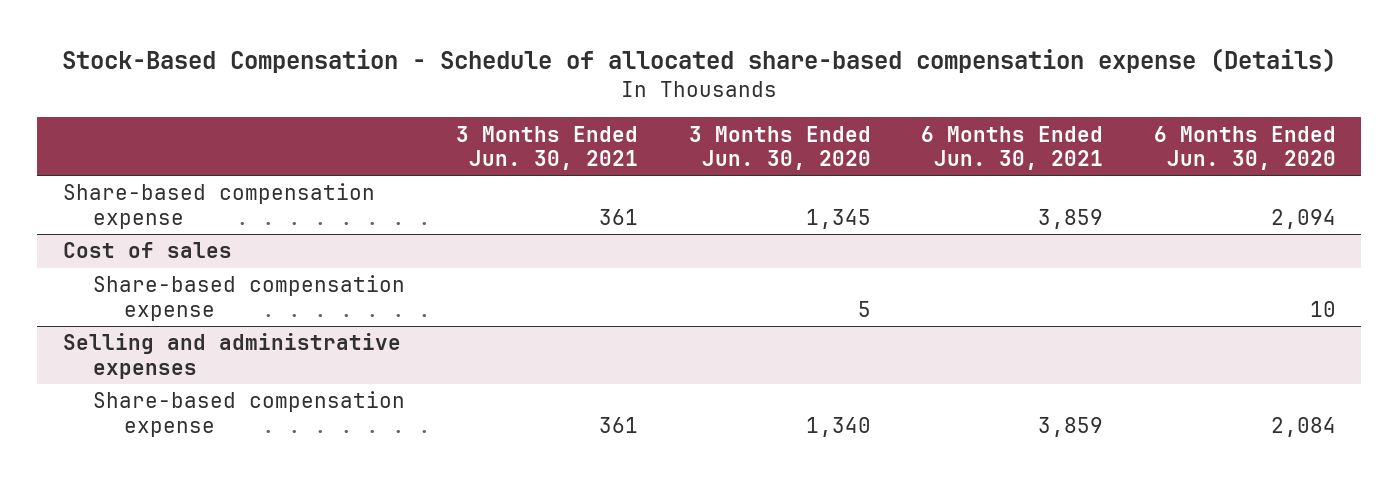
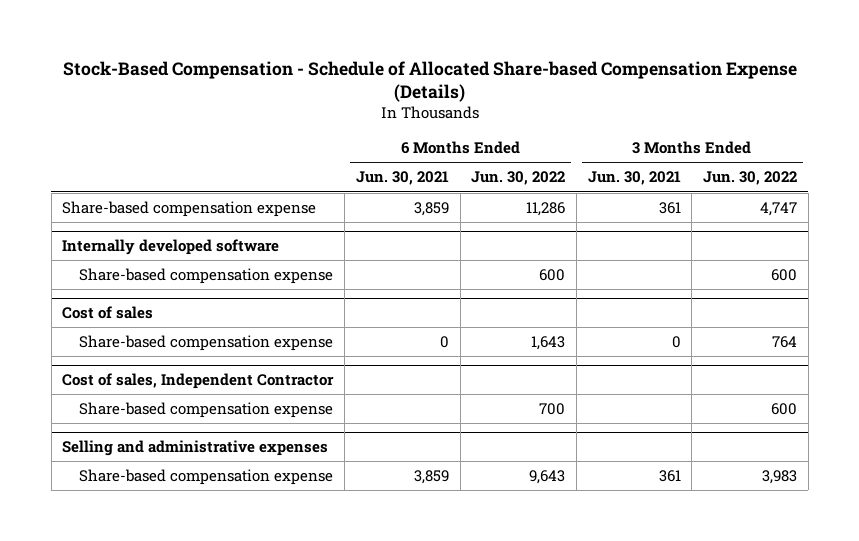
[62,48,1337,74] Stock-Based Compensation - Schedule of allocated share-based compensation expense (Details) -> [62,60,797,102] Stock-Based Compensation - Schedule of Allocated Share-based Compensation Expense (Details)
[688,125,871,171] 3 Months Ended Jun. 30, 2020 -> none
[1153,125,1336,171] 6 Months Ended Jun. 30, 2020 -> none
none -> [471,171,566,186] Jun. 30, 2022
none -> [702,171,797,186] Jun. 30, 2022
none -> [62,238,280,255] Internally developed software
none -> [78,267,333,284] Share-based compensation expense
none -> [78,334,333,351] Share-based compensation expense
none -> [62,372,335,389] Cost of sales, Independent Contractor

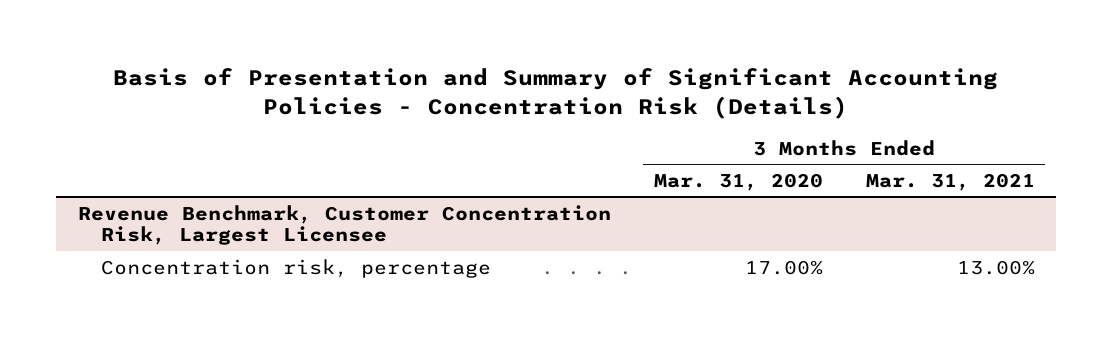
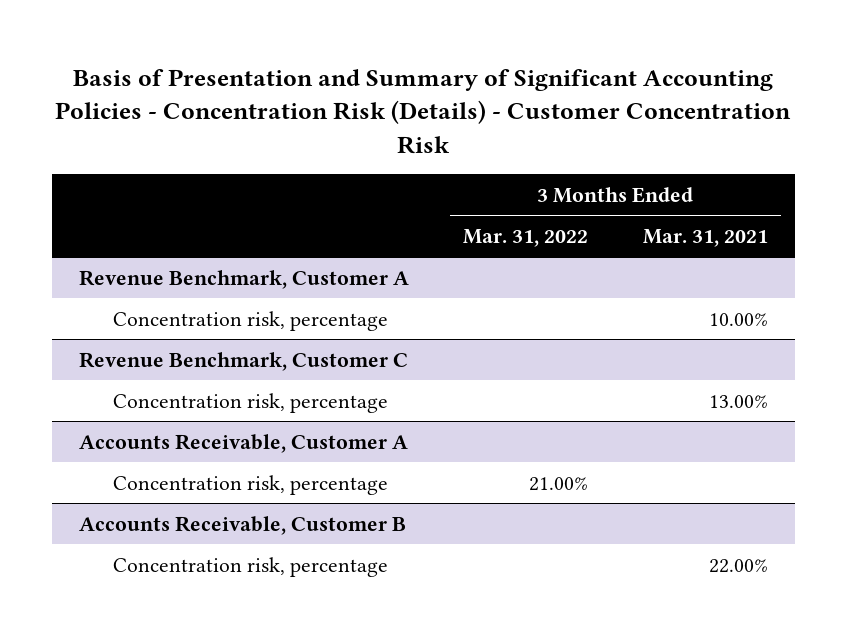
[113,68,999,119] Basis of Presentation and Summary of Significant Accounting Policies - Concentration Risk (Details) -> [55,68,792,154] Basis of Presentation and Summary of Significant Accounting Policies - Concentration Risk (Details) - Customer Concentration Risk
[653,172,823,191] Mar. 31, 2020 -> none
none -> [463,228,589,247] Mar. 31, 2022
[77,204,611,246] Revenue Benchmark, Customer Concentration Risk, Largest Licensee -> none
none -> [79,269,410,289] Revenue Benchmark, Customer A
none -> [112,310,388,331] Concentration risk, percentage
none -> [79,351,409,371] Revenue Benchmark, Customer C
none -> [79,433,409,453] Accounts Receivable, Customer A
none -> [112,474,388,495] Concentration risk, percentage
none -> [79,515,407,535] Accounts Receivable, Customer B
none -> [112,556,388,577] Concentration risk, percentage

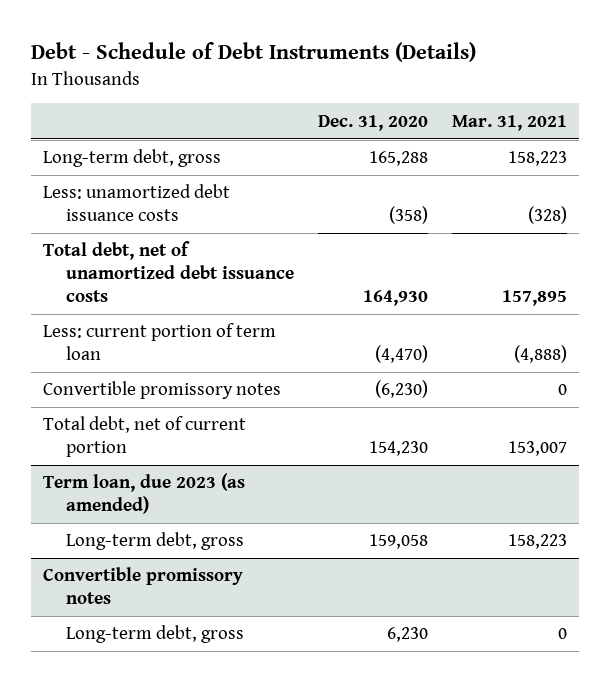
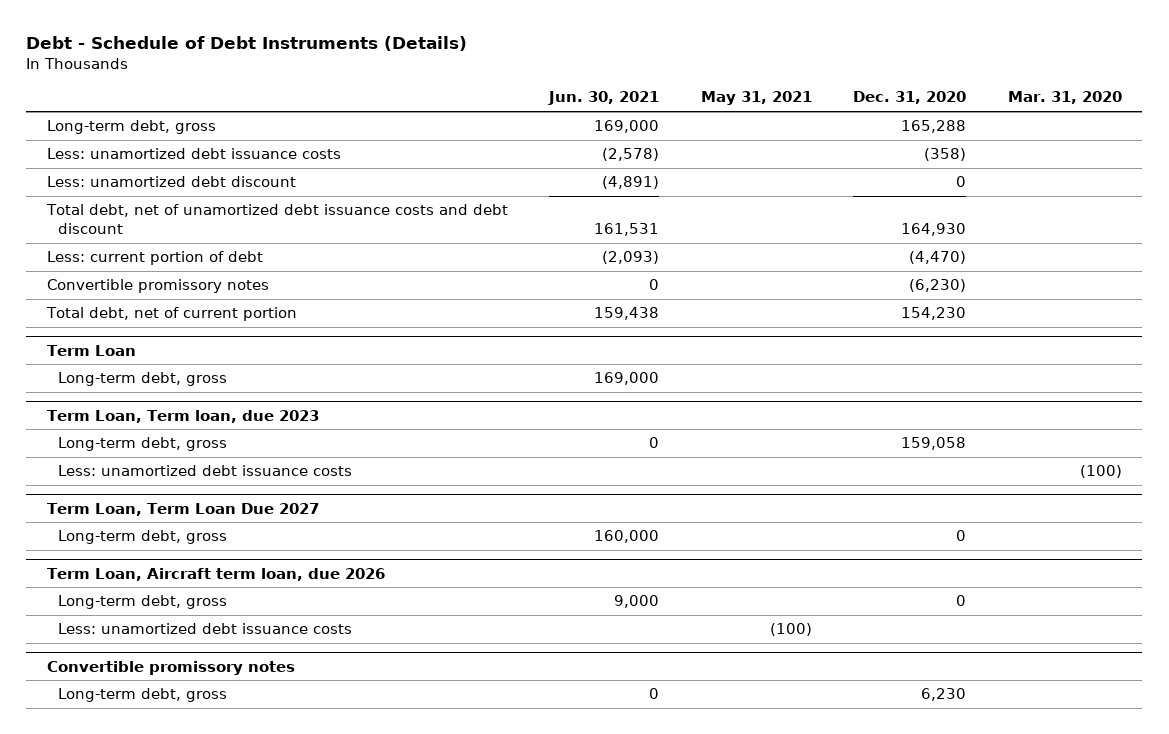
[452,114,568,131] Mar. 31, 2021 -> none
none -> [548,91,660,106] Jun. 30, 2021
none -> [700,91,812,106] May 31, 2021
none -> [1007,91,1122,105] Mar. 31, 2020
none -> [46,176,296,188] Less: unamortized debt discount
[42,241,294,303] Total debt, net of unamortized debt issuance costs -> [45,204,508,234] Total debt, net of unamortized debt issuance costs and debt discount
[42,323,276,361] Less: current portion of term loan -> [46,251,263,266] Less: current portion of debt
[42,473,245,515] Term loan, due 2023 (as amended) -> [46,344,136,356] Term Loan
none -> [58,372,228,387] Long-term debt, gross
none -> [46,409,319,423] Term Loan, Term loan, due 2023
none -> [58,465,353,477] Less: unamortized debt issuance costs
none -> [46,502,319,516] Term Loan, Term Loan Due 2027
none -> [58,530,228,545] Long-term debt, gross
none -> [46,567,385,581] Term Loan, Aircraft term loan, due 2026
none -> [58,595,228,610] Long-term debt, gross
none -> [58,623,353,635] Less: unamortized debt issuance costs

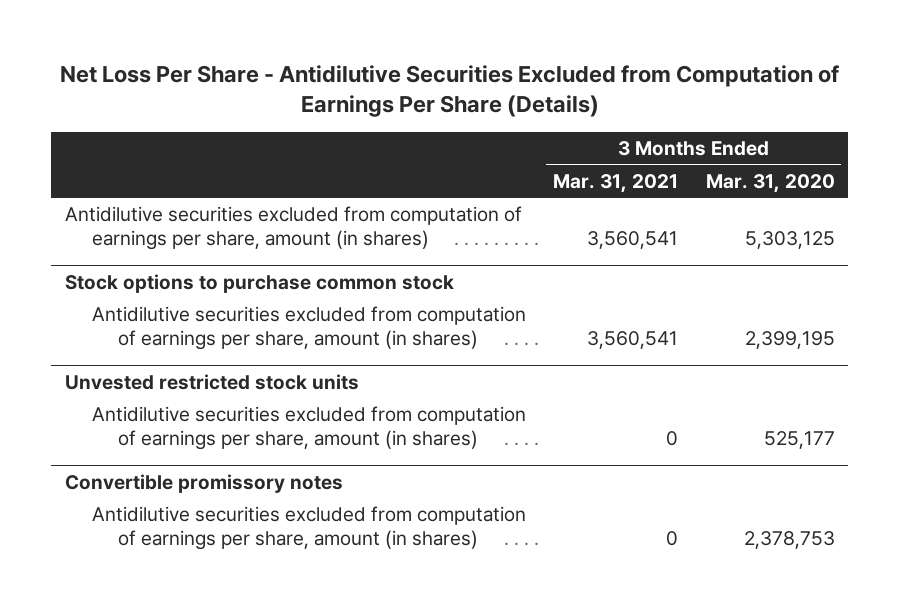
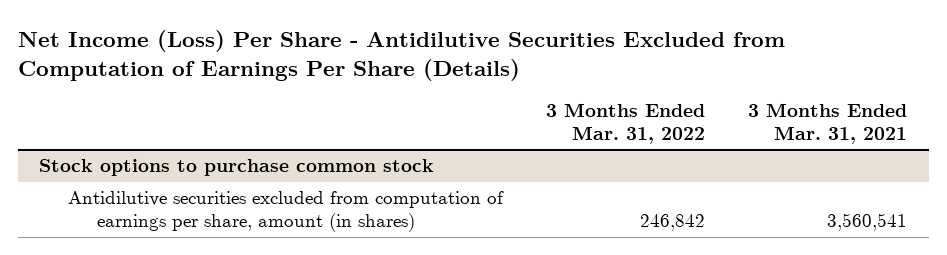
[59,64,839,118] Net Loss Per Share - Antidilutive Securities Excluded from Computation of Earnings Per Share (Details) -> [17,29,785,81] Net Income (Loss) Per Share - Antidilutive Securities Excluded from Computation of Earnings Per Share (Details)
[705,173,835,193] Mar. 31, 2020 -> none
none -> [546,102,706,144] 3 Months Ended Mar. 31, 2022
[65,206,523,250] Antidilutive securities excluded from computation of earnings per share, amount (in shares) -> none
[65,373,360,390] Unvested restricted stock units -> none
[91,406,526,450] Antidilutive securities excluded from computation of earnings per share, amount (in shares) -> none
[65,473,344,493] Convertible promissory notes -> none
[91,506,526,550] Antidilutive securities excluded from computation of earnings per share, amount (in shares) -> none

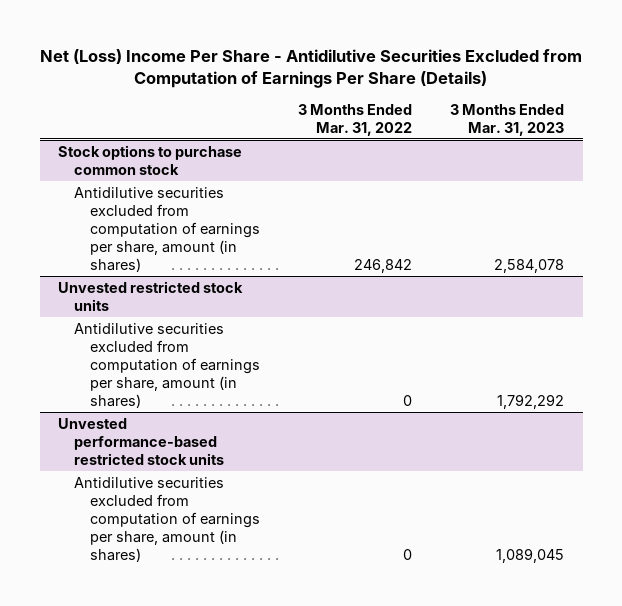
[17,29,785,81] Net Income (Loss) Per Share - Antidilutive Securities Excluded from Computation of Earnings Per Share (Details) -> [40,48,583,88] Net (Loss) Income Per Share - Antidilutive Securities Excluded from Computation of Earnings Per Share (Details)
[748,102,908,144] 3 Months Ended Mar. 31, 2021 -> none
none -> [449,103,564,136] 3 Months Ended Mar. 31, 2023
none -> [58,280,244,311] Unvested restricted stock units
none -> [74,322,261,408] Antidilutive securities excluded from computation of earnings per share, amount (in shares)
none -> [58,417,225,465] Unvested performance-based restricted stock units
none -> [74,476,261,562] Antidilutive securities excluded from computation of earnings per share, amount (in shares)

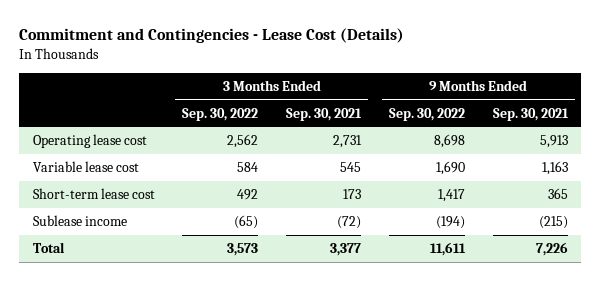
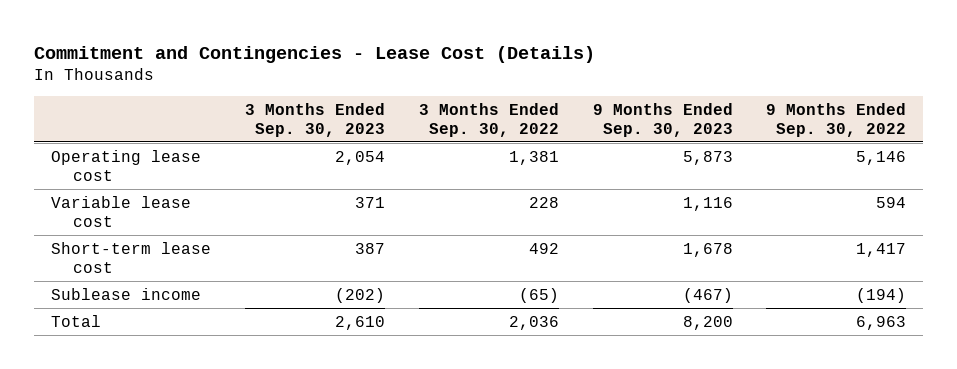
[286,107,363,121] Sep. 30, 2021 -> none
[492,107,569,121] Sep. 30, 2021 -> none
none -> [244,102,385,137] 3 Months Ended Sep. 30, 2023
none -> [592,102,733,137] 9 Months Ended Sep. 30, 2023
[227,134,259,149] 2,562 -> [508,150,559,165] 1,381
[433,134,465,149] 8,698 -> [856,150,907,165] 5,146
[237,162,259,173] 584 -> [528,196,559,208] 228
[435,161,465,176] 1,690 -> [876,196,907,208] 594
[227,243,259,257] 3,573 -> [508,315,559,330] 2,036
[429,242,466,257] 11,611 -> [856,315,907,330] 6,963

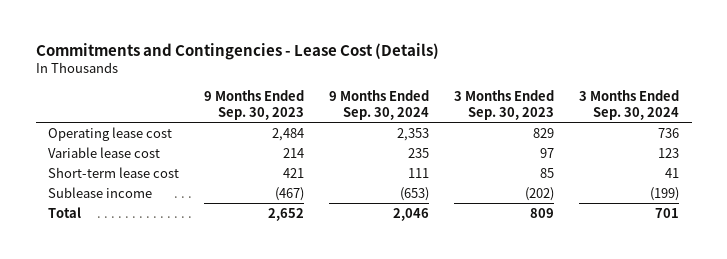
[34,45,596,63] Commitment and Contingencies - Lease Cost (Details) -> [35,42,439,60] Commitments and Contingencies - Lease Cost (Details)
[418,102,559,137] 3 Months Ended Sep. 30, 2022 -> none
[766,102,907,137] 9 Months Ended Sep. 30, 2022 -> none
none -> [329,89,430,120] 9 Months Ended Sep. 30, 2024
none -> [579,89,680,120] 3 Months Ended Sep. 30, 2024
[334,150,385,165] 2,054 -> [533,127,555,138] 829
[682,150,733,165] 5,873 -> [272,127,305,141] 2,484
[354,196,385,208] 371 -> [540,147,555,158] 97
[682,196,733,211] 1,116 -> [283,147,305,158] 214
[354,242,385,254] 387 -> [540,167,555,178] 85
[682,242,733,257] 1,678 -> [283,167,305,178] 421
[334,315,385,330] 2,610 -> [530,207,555,218] 809
[682,315,733,330] 8,200 -> [268,207,305,221] 2,652

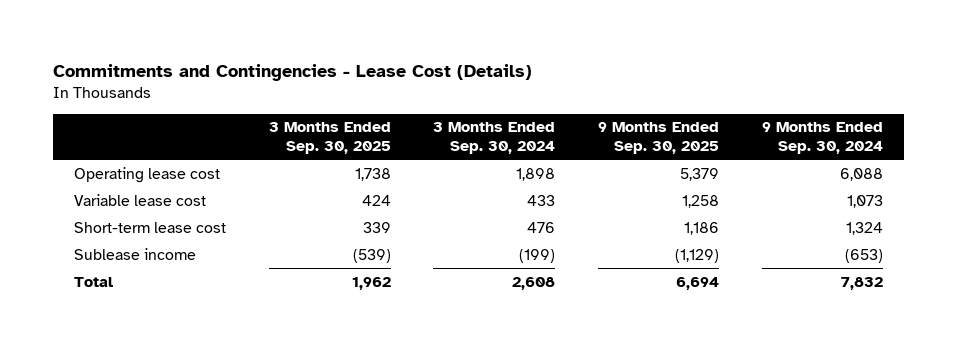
[204,89,305,120] 9 Months Ended Sep. 30, 2023 -> none
[454,89,555,120] 3 Months Ended Sep. 30, 2023 -> none
none -> [268,122,391,155] 3 Months Ended Sep. 30, 2025
none -> [598,122,720,155] 9 Months Ended Sep. 30, 2025
[397,127,430,141] 2,353 -> [840,167,884,181] 6,088
[658,127,680,138] 736 -> [516,167,556,181] 1,898
[408,147,430,158] 235 -> [847,194,884,208] 1,073
[658,147,680,158] 123 -> [527,194,556,206] 433
[408,167,430,178] 111 -> [846,221,884,235] 1,324
[665,167,680,178] 41 -> [527,221,556,233] 476
[393,207,430,221] 2,046 -> [841,276,884,290] 7,832
[655,207,680,218] 701 -> [512,276,556,290] 2,608

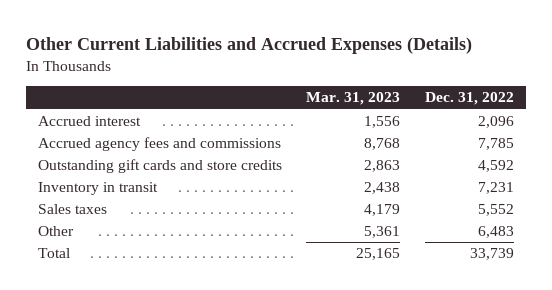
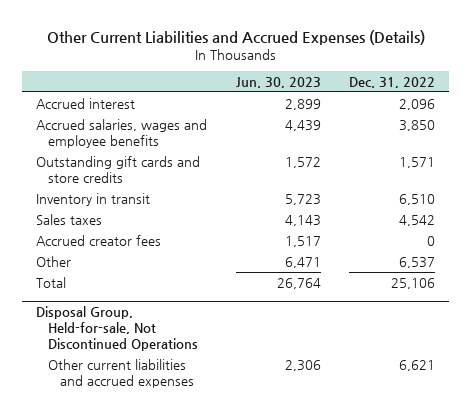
[306,92,401,106] Mar. 31, 2023 -> none
none -> [235,77,321,89] Jun. 30, 2023
[38,137,282,152] Accrued agency fees and commissions -> [36,118,208,148] Accrued salaries, wages and employee benefits
[477,138,514,151] 7,785 -> [399,119,436,131] 3,850
[477,160,514,173] 4,592 -> [399,156,436,168] 1,571
[477,182,514,195] 7,231 -> [399,193,436,205] 6,510
[477,204,514,217] 5,552 -> [399,214,436,226] 4,542
none -> [36,234,162,246] Accrued creator fees
[477,226,514,239] 6,483 -> [399,256,436,268] 6,537
[469,248,514,261] 33,739 -> [391,277,436,289] 25,106
none -> [36,305,199,351] Disposal Group, Held-for-sale, Not Discontinued Operations
none -> [48,358,194,388] Other current liabilities and accrued expenses

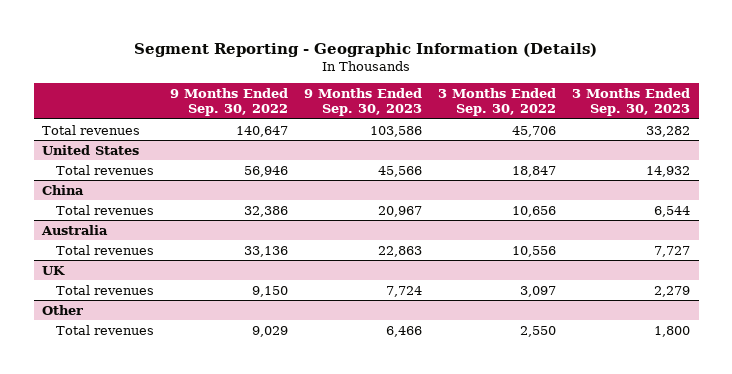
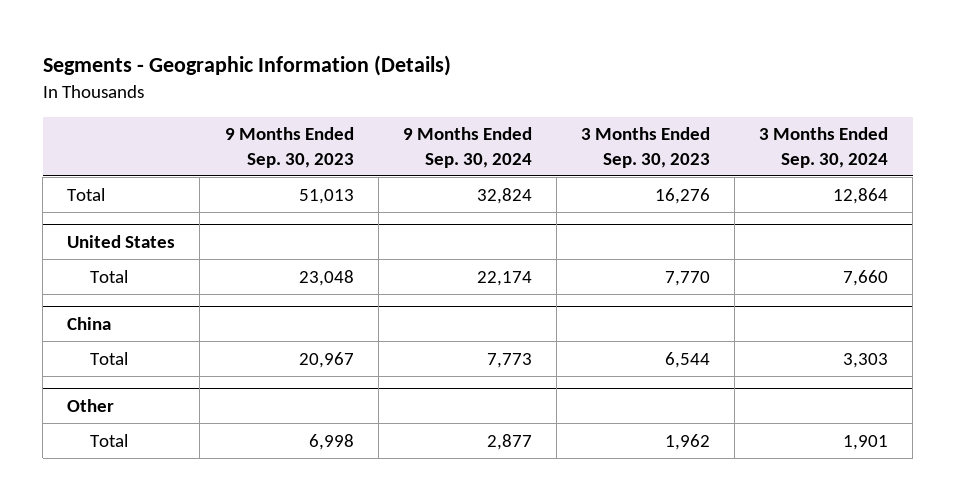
[134,42,598,57] Segment Reporting - Geographic Information (Details) -> [42,55,451,77] Segments - Geographic Information (Details)
[170,88,289,117] 9 Months Ended Sep. 30, 2022 -> none
[438,88,557,117] 3 Months Ended Sep. 30, 2022 -> none
none -> [402,127,532,168] 9 Months Ended Sep. 30, 2024
none -> [759,127,889,168] 3 Months Ended Sep. 30, 2024
[41,124,140,135] Total revenues -> [67,187,106,201] Total
[370,125,423,137] 103,586 -> [298,188,354,204] 51,013
[646,125,691,137] 33,282 -> [655,187,711,204] 16,276
[55,164,154,175] Total revenues -> [89,269,128,283] Total
[378,165,423,177] 45,566 -> [298,269,354,286] 23,048
[646,165,691,177] 14,932 -> [665,270,711,286] 7,770
[40,224,108,235] Australia -> none
[55,244,154,255] Total revenues -> none
[41,265,65,275] UK -> none
[55,284,154,295] Total revenues -> none
[55,204,154,215] Total revenues -> [89,351,128,365] Total
[55,324,154,335] Total revenues -> [89,433,128,447] Total
[386,325,423,337] 6,466 -> [308,433,354,450] 6,998
[654,325,691,337] 1,800 -> [665,433,711,450] 1,962

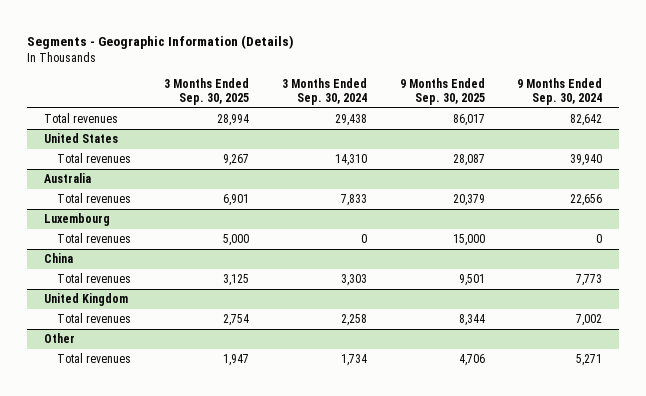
[224,127,354,168] 9 Months Ended Sep. 30, 2023 -> none
[581,127,711,168] 3 Months Ended Sep. 30, 2023 -> none
none -> [163,78,249,106] 3 Months Ended Sep. 30, 2025
none -> [399,78,485,106] 9 Months Ended Sep. 30, 2025
[67,187,106,201] Total -> [43,113,118,124] Total revenues
[476,187,532,204] 32,824 -> [570,114,603,127] 82,642
[833,187,889,204] 12,864 -> [334,114,367,127] 29,438
[89,269,128,283] Total -> [56,153,131,164] Total revenues
[476,270,532,286] 22,174 -> [570,154,603,167] 39,940
[843,269,889,286] 7,660 -> [334,154,367,167] 14,310
none -> [43,173,91,184] Australia
none -> [56,193,131,204] Total revenues
none -> [43,213,110,227] Luxembourg
none -> [56,233,131,244] Total revenues
[89,351,128,365] Total -> [56,273,131,284] Total revenues
none -> [43,293,128,307] United Kingdom
none -> [56,313,131,324] Total revenues
[89,433,128,447] Total -> [56,353,131,364] Total revenues
[486,433,532,450] 2,877 -> [576,354,603,367] 5,271
[843,434,889,450] 1,901 -> [340,354,367,367] 1,734

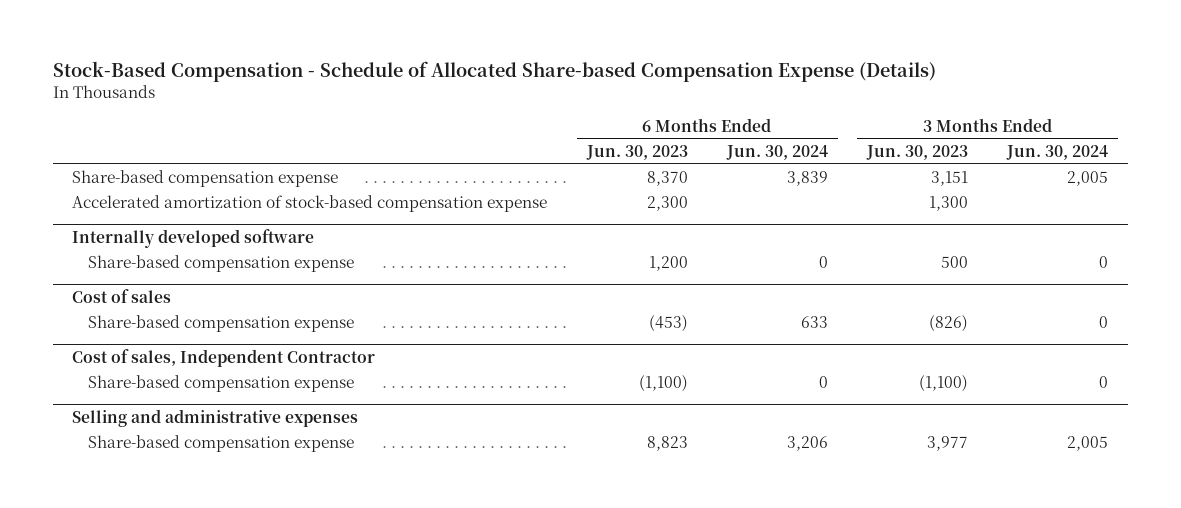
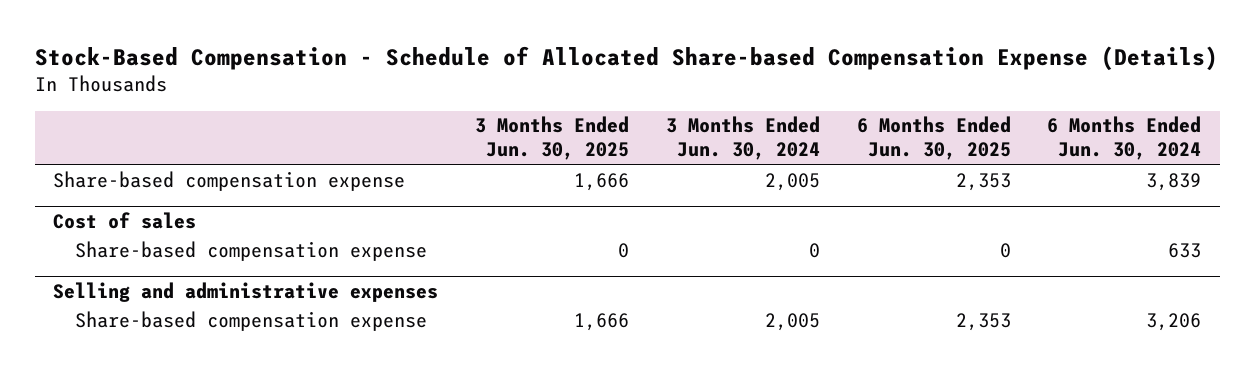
[585,145,688,161] Jun. 30, 2023 -> none
[866,145,969,161] Jun. 30, 2023 -> none
none -> [474,116,629,161] 3 Months Ended Jun. 30, 2025
none -> [856,116,1011,161] 6 Months Ended Jun. 30, 2025
[72,195,548,213] Accelerated amortization of stock-based compensation expense -> none
[72,228,315,248] Internally developed software -> none
[88,255,355,273] Share-based compensation expense -> none
[72,348,376,367] Cost of sales, Independent Contractor -> none
[88,375,355,393] Share-based compensation expense -> none

